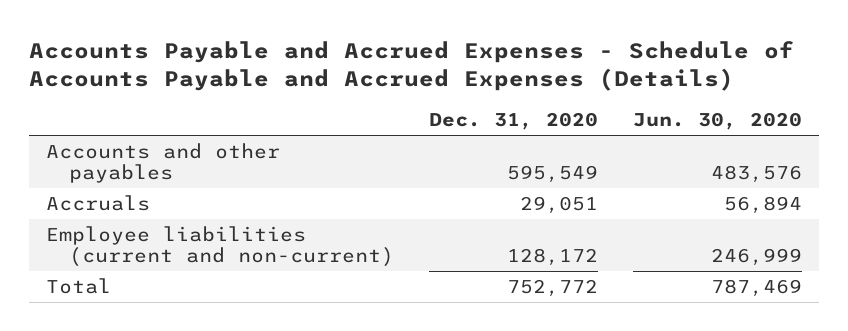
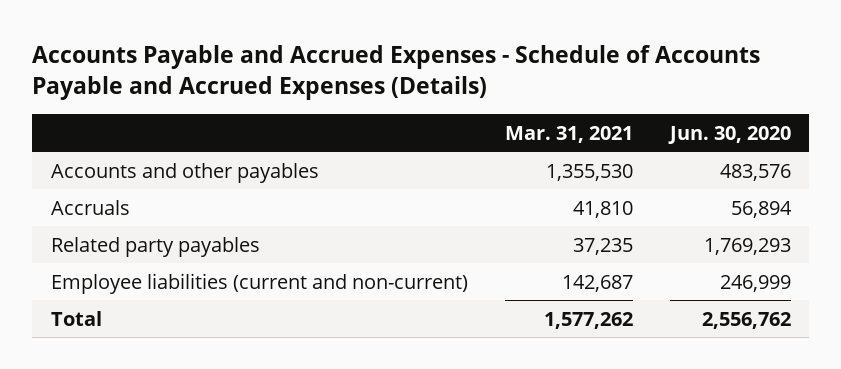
[428,112,598,131] Dec. 31, 2020 -> none
none -> [504,125,633,143] Mar. 31, 2021
none -> [50,236,260,257] Related party payables
[710,278,802,297] 787,469 -> [701,311,791,329] 2,556,762

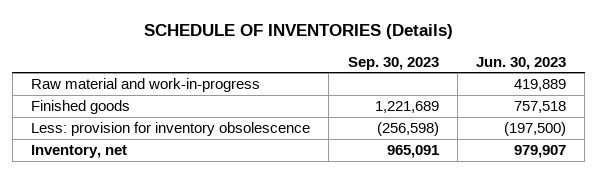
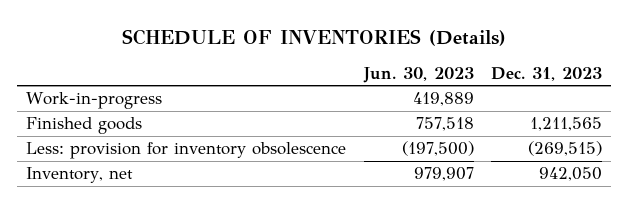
[347,56,439,70] Sep. 30, 2023 -> none
none -> [491,66,603,81] Dec. 31, 2023
[31,78,261,93] Raw material and work-in-progress -> [26,92,163,110] Work-in-progress

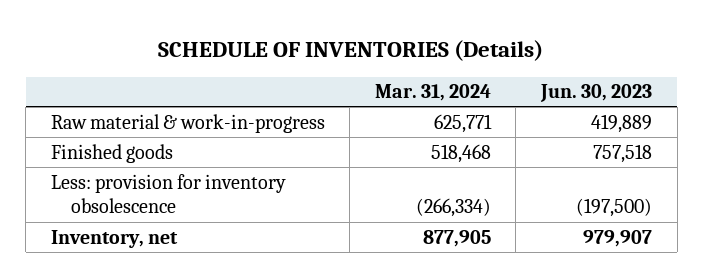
[491,66,603,81] Dec. 31, 2023 -> none
none -> [374,84,491,102] Mar. 31, 2024
[26,92,163,110] Work-in-progress -> [50,113,325,133] Raw material & work-in-progress

